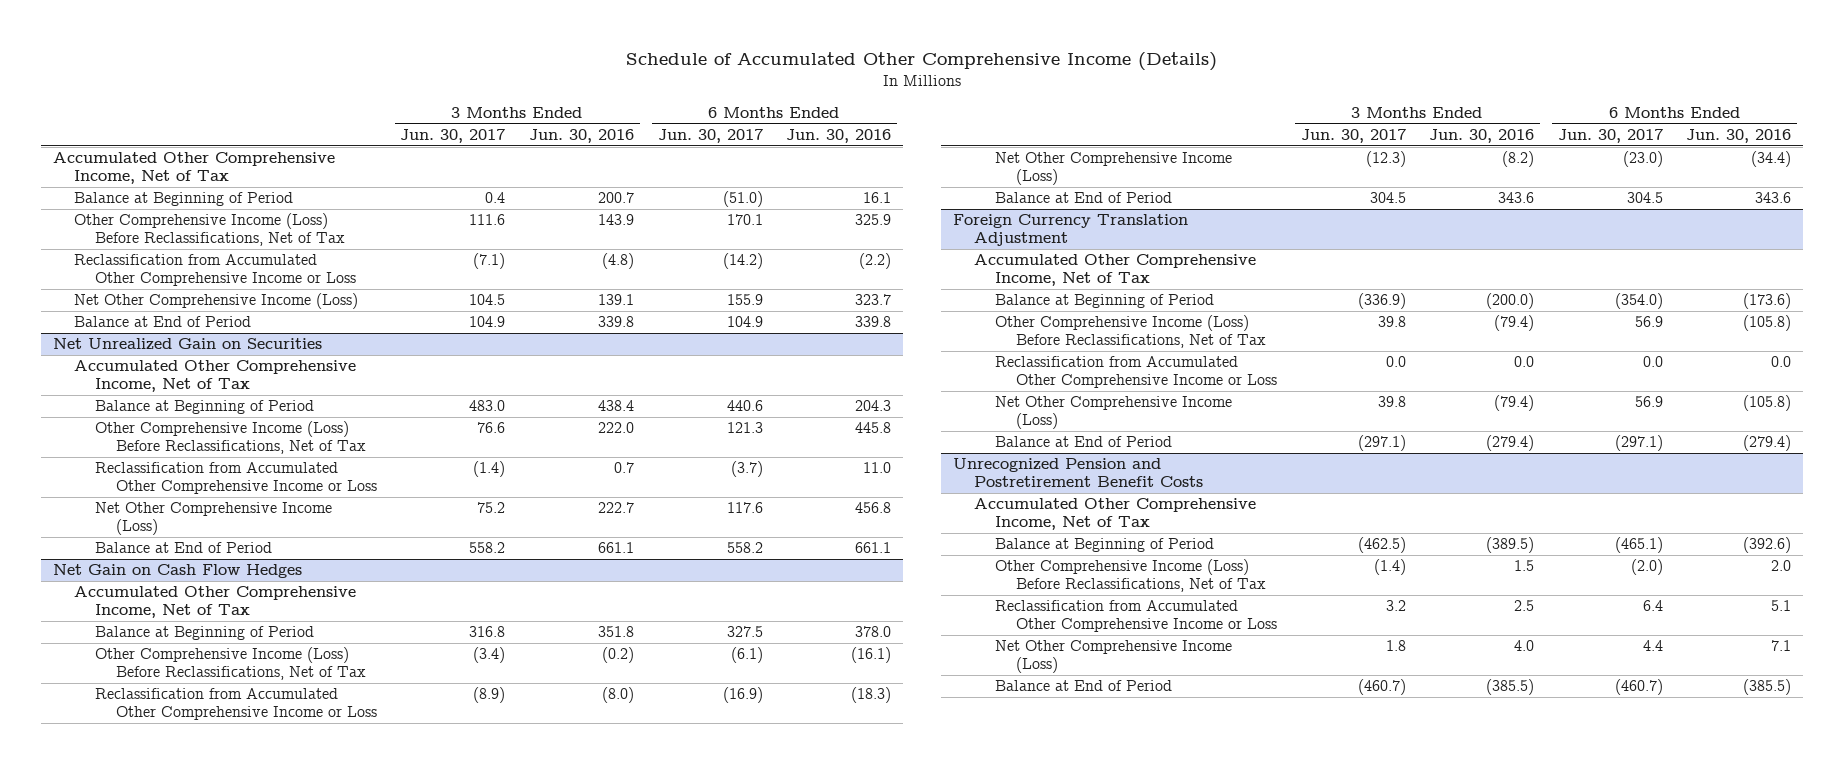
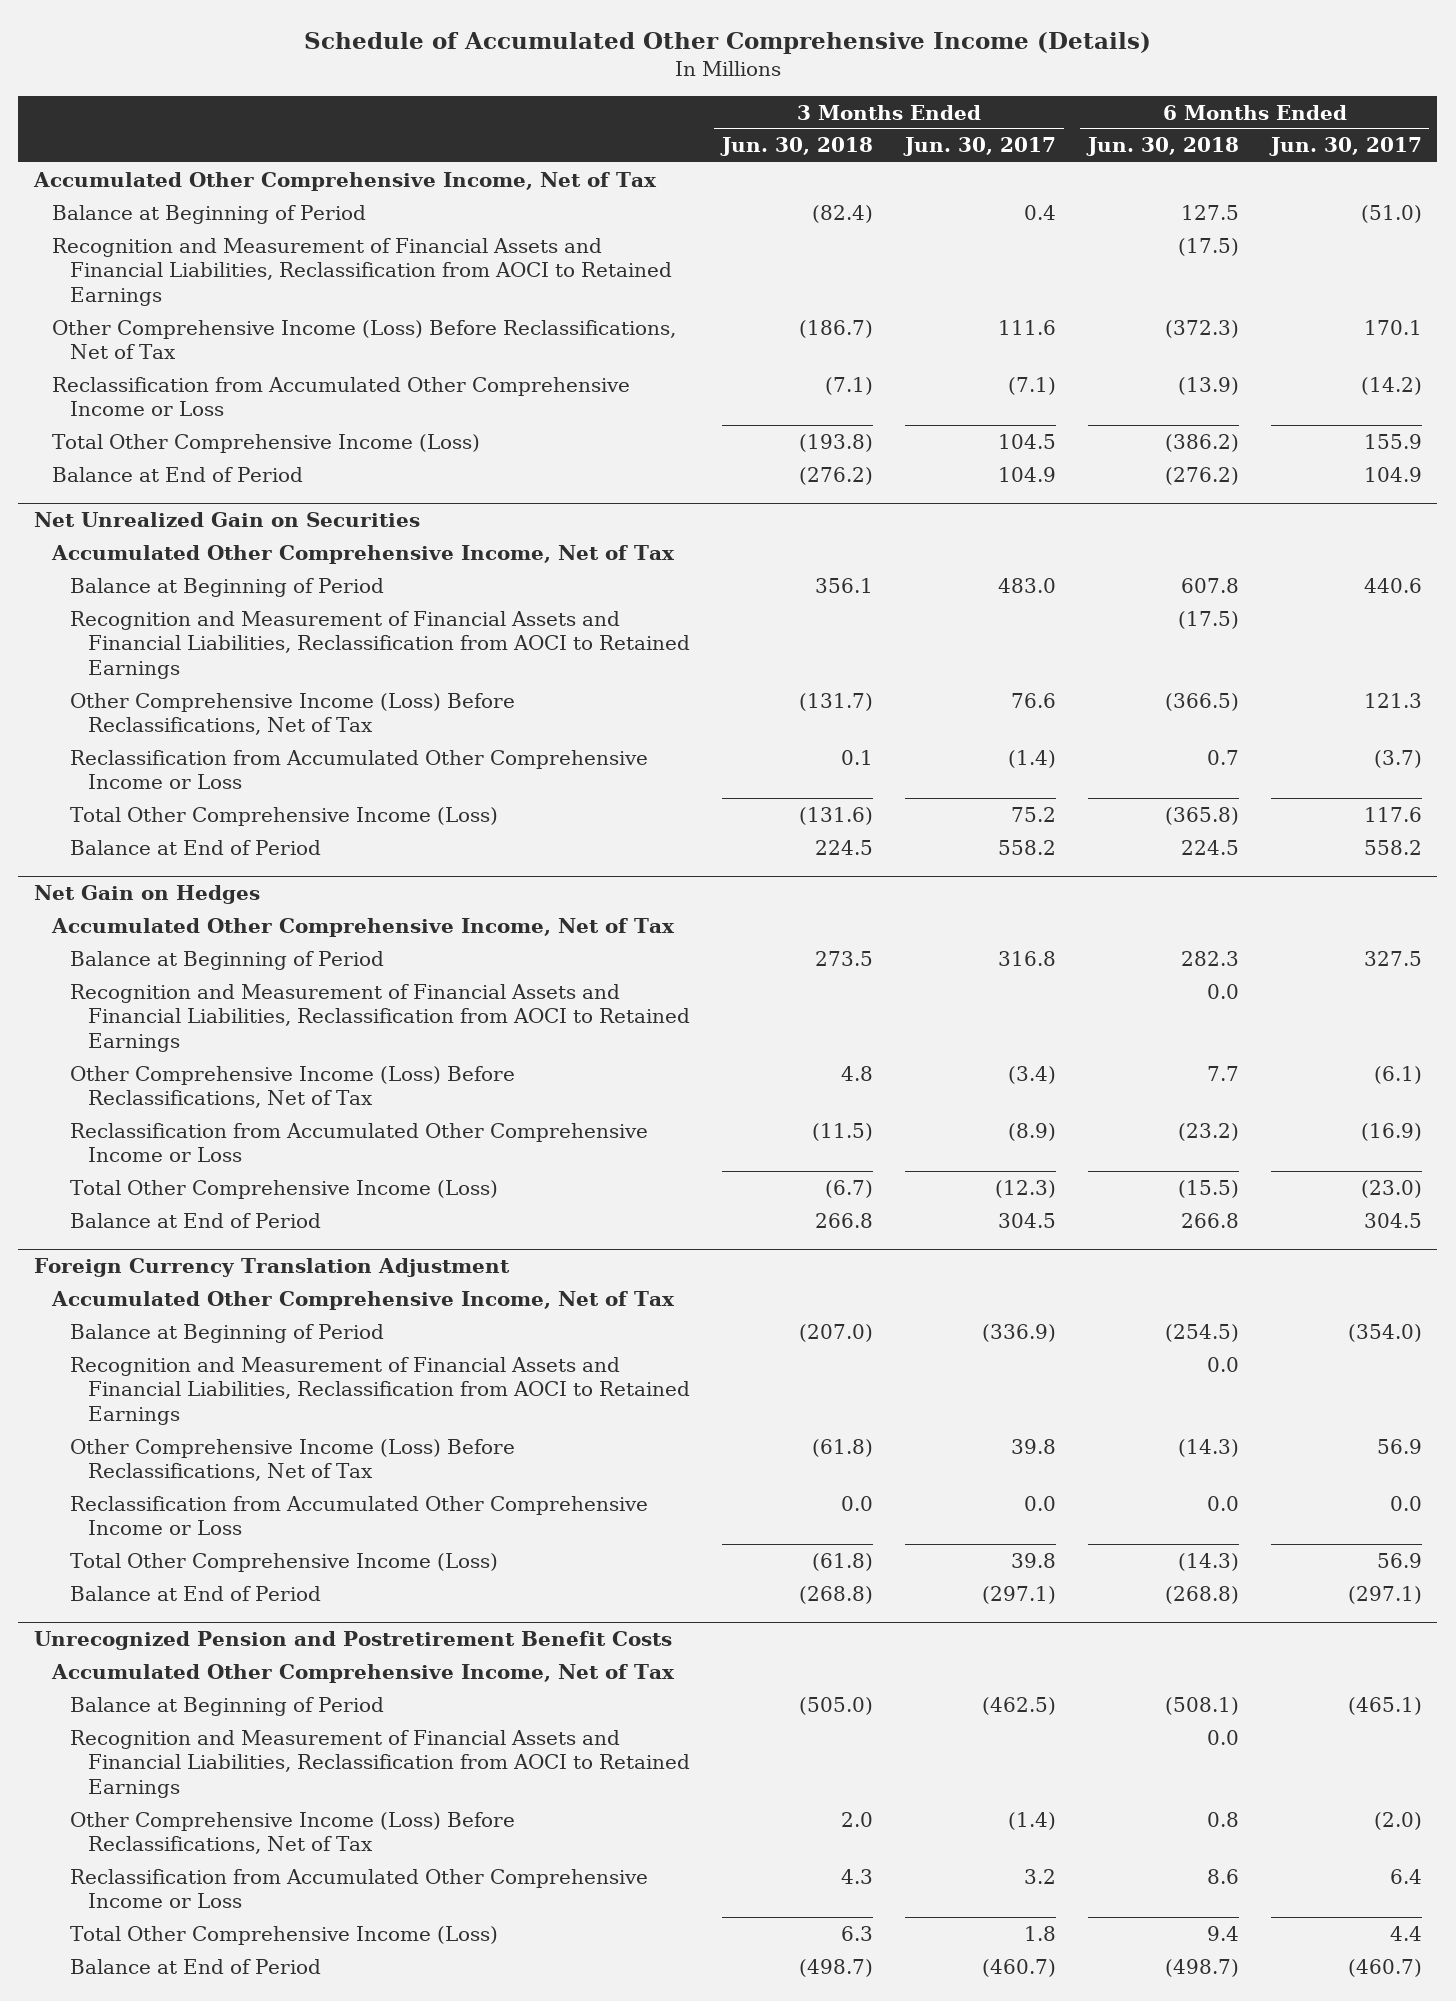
[529,128,635,143] Jun. 30, 2016 -> none
[786,128,892,143] Jun. 30, 2016 -> none
none -> [720,137,874,157] Jun. 30, 2018
none -> [1085,137,1239,157] Jun. 30, 2018
none -> [52,237,673,306] Recognition and Measurement of Financial Assets and Financial Liabilities, Reclassification from AOCI to Retained Earnings
[74,293,359,310] Net Other Comprehensive Income (Loss) -> [52,433,481,453] Total Other Comprehensive Income (Loss)
none -> [70,610,691,679] Recognition and Measurement of Financial Assets and Financial Liabilities, Reclassification from AOCI to Retained Earnings
[94,502,332,536] Net Other Comprehensive Income (Loss) -> [70,806,499,826] Total Other Comprehensive Income (Loss)
[53,564,303,579] Net Gain on Cash Flow Hedges -> [34,884,261,904] Net Gain on Hedges
none -> [70,983,691,1052] Recognition and Measurement of Financial Assets and Financial Liabilities, Reclassification from AOCI to Retained Earnings
[995,152,1233,186] Net Other Comprehensive Income (Loss) -> [70,1179,499,1199] Total Other Comprehensive Income (Loss)
none -> [70,1356,691,1425] Recognition and Measurement of Financial Assets and Financial Liabilities, Reclassification from AOCI to Retained Earnings
[995,396,1233,430] Net Other Comprehensive Income (Loss) -> [70,1552,499,1572] Total Other Comprehensive Income (Loss)
none -> [70,1729,691,1798] Recognition and Measurement of Financial Assets and Financial Liabilities, Reclassification from AOCI to Retained Earnings
[995,640,1233,674] Net Other Comprehensive Income (Loss) -> [70,1925,499,1945] Total Other Comprehensive Income (Loss)

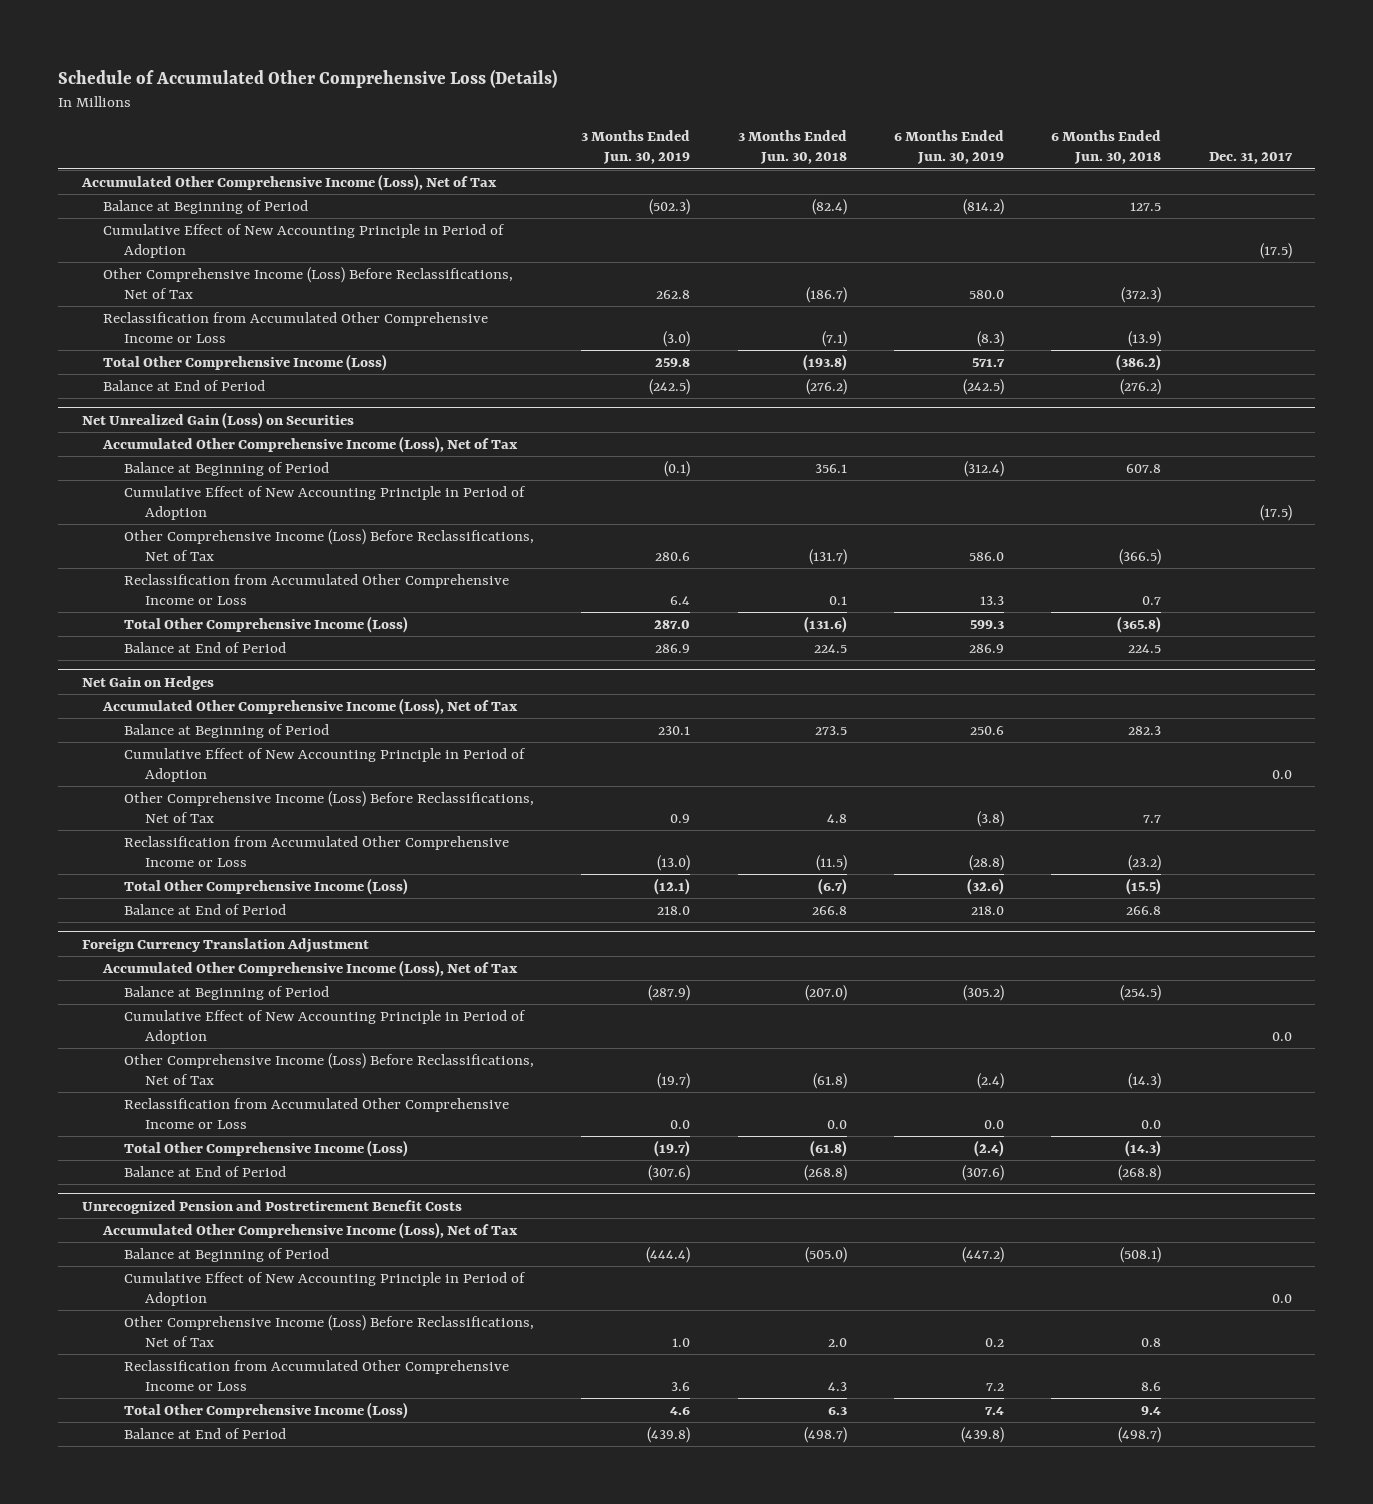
[303,32,1151,55] Schedule of Accumulated Other Comprehensive Income (Details) -> [58,69,558,89] Schedule of Accumulated Other Comprehensive Loss (Details)
[902,137,1056,157] Jun. 30, 2017 -> none
[1268,137,1422,157] Jun. 30, 2017 -> none
none -> [581,130,691,165] 3 Months Ended Jun. 30, 2019
none -> [893,130,1004,165] 6 Months Ended Jun. 30, 2019
none -> [1208,152,1293,165] Dec. 31, 2017
[33,171,658,191] Accumulated Other Comprehensive Income, Net of Tax -> [80,173,497,191] Accumulated Other Comprehensive Income (Loss), Net of Tax
[52,237,673,306] Recognition and Measurement of Financial Assets and Financial Liabilities, Reclassification from AOCI to Retained Earnings -> none
none -> [102,223,505,258] Cumulative Effect of New Accounting Principle in Period of Adoption
[34,511,421,527] Net Unrealized Gain on Securities -> [81,411,354,429] Net Unrealized Gain (Loss) on Securities
[51,544,676,564] Accumulated Other Comprehensive Income, Net of Tax -> [101,435,518,453] Accumulated Other Comprehensive Income (Loss), Net of Tax
[70,610,691,679] Recognition and Measurement of Financial Assets and Financial Liabilities, Reclassification from AOCI to Retained Earnings -> none
none -> [123,485,526,520] Cumulative Effect of New Accounting Principle in Period of Adoption
[51,917,676,937] Accumulated Other Comprehensive Income, Net of Tax -> [101,697,518,715] Accumulated Other Comprehensive Income (Loss), Net of Tax
[70,983,691,1052] Recognition and Measurement of Financial Assets and Financial Liabilities, Reclassification from AOCI to Retained Earnings -> none
none -> [123,747,526,782] Cumulative Effect of New Accounting Principle in Period of Adoption
[51,1290,676,1310] Accumulated Other Comprehensive Income, Net of Tax -> [101,959,518,977] Accumulated Other Comprehensive Income (Loss), Net of Tax
[70,1356,691,1425] Recognition and Measurement of Financial Assets and Financial Liabilities, Reclassification from AOCI to Retained Earnings -> none
none -> [123,1009,526,1044] Cumulative Effect of New Accounting Principle in Period of Adoption
[51,1663,676,1683] Accumulated Other Comprehensive Income, Net of Tax -> [101,1221,518,1239] Accumulated Other Comprehensive Income (Loss), Net of Tax
[70,1729,691,1798] Recognition and Measurement of Financial Assets and Financial Liabilities, Reclassification from AOCI to Retained Earnings -> none
none -> [123,1271,526,1306] Cumulative Effect of New Accounting Principle in Period of Adoption

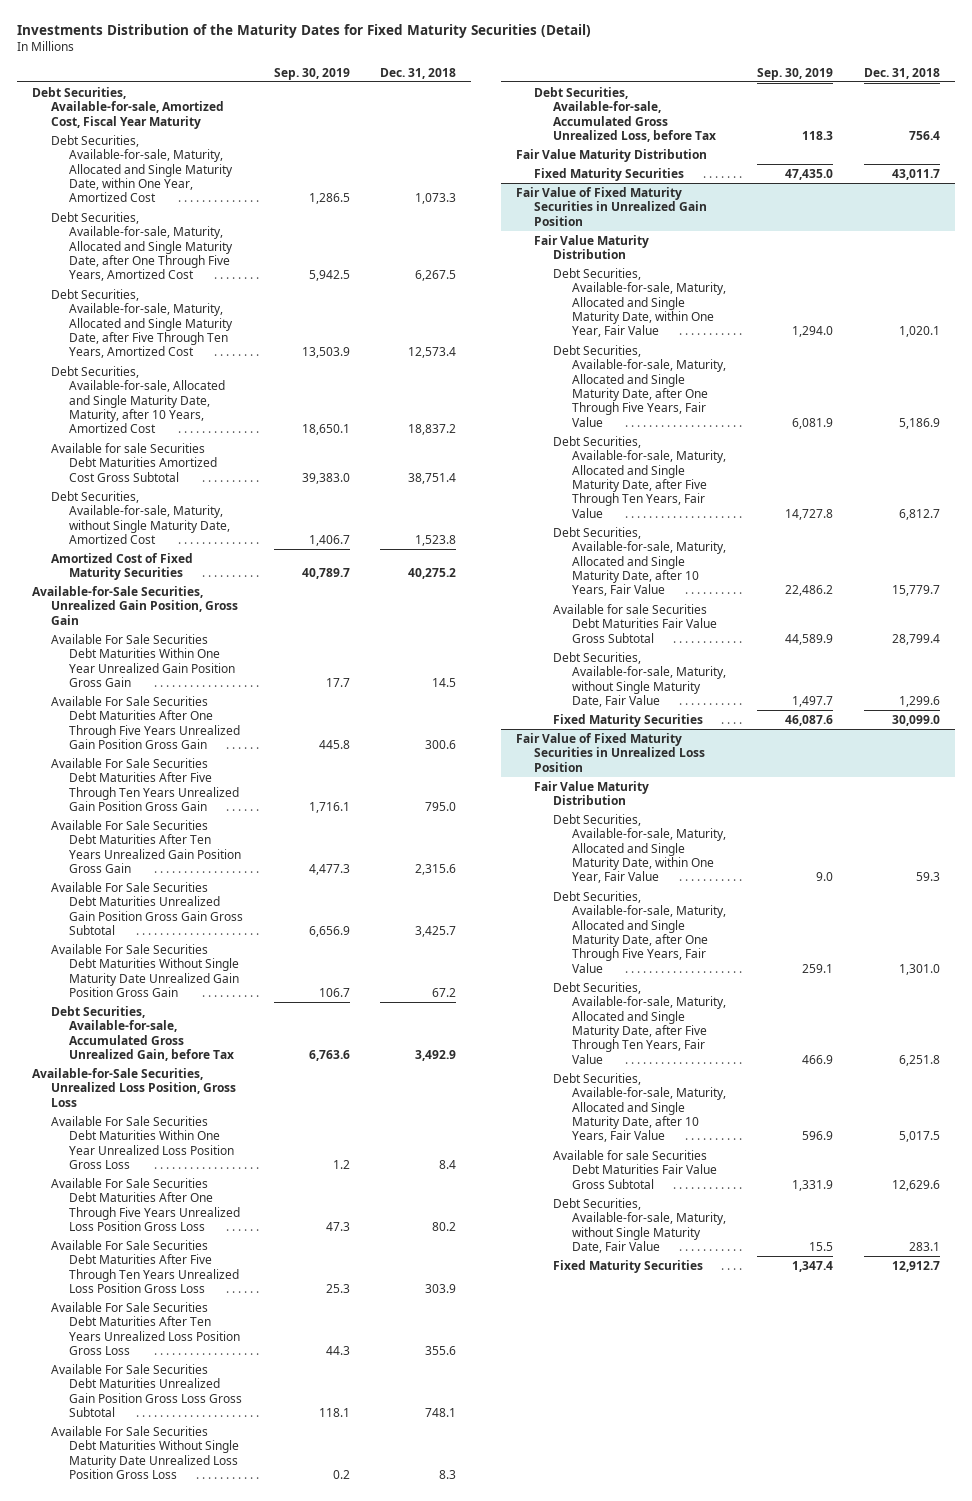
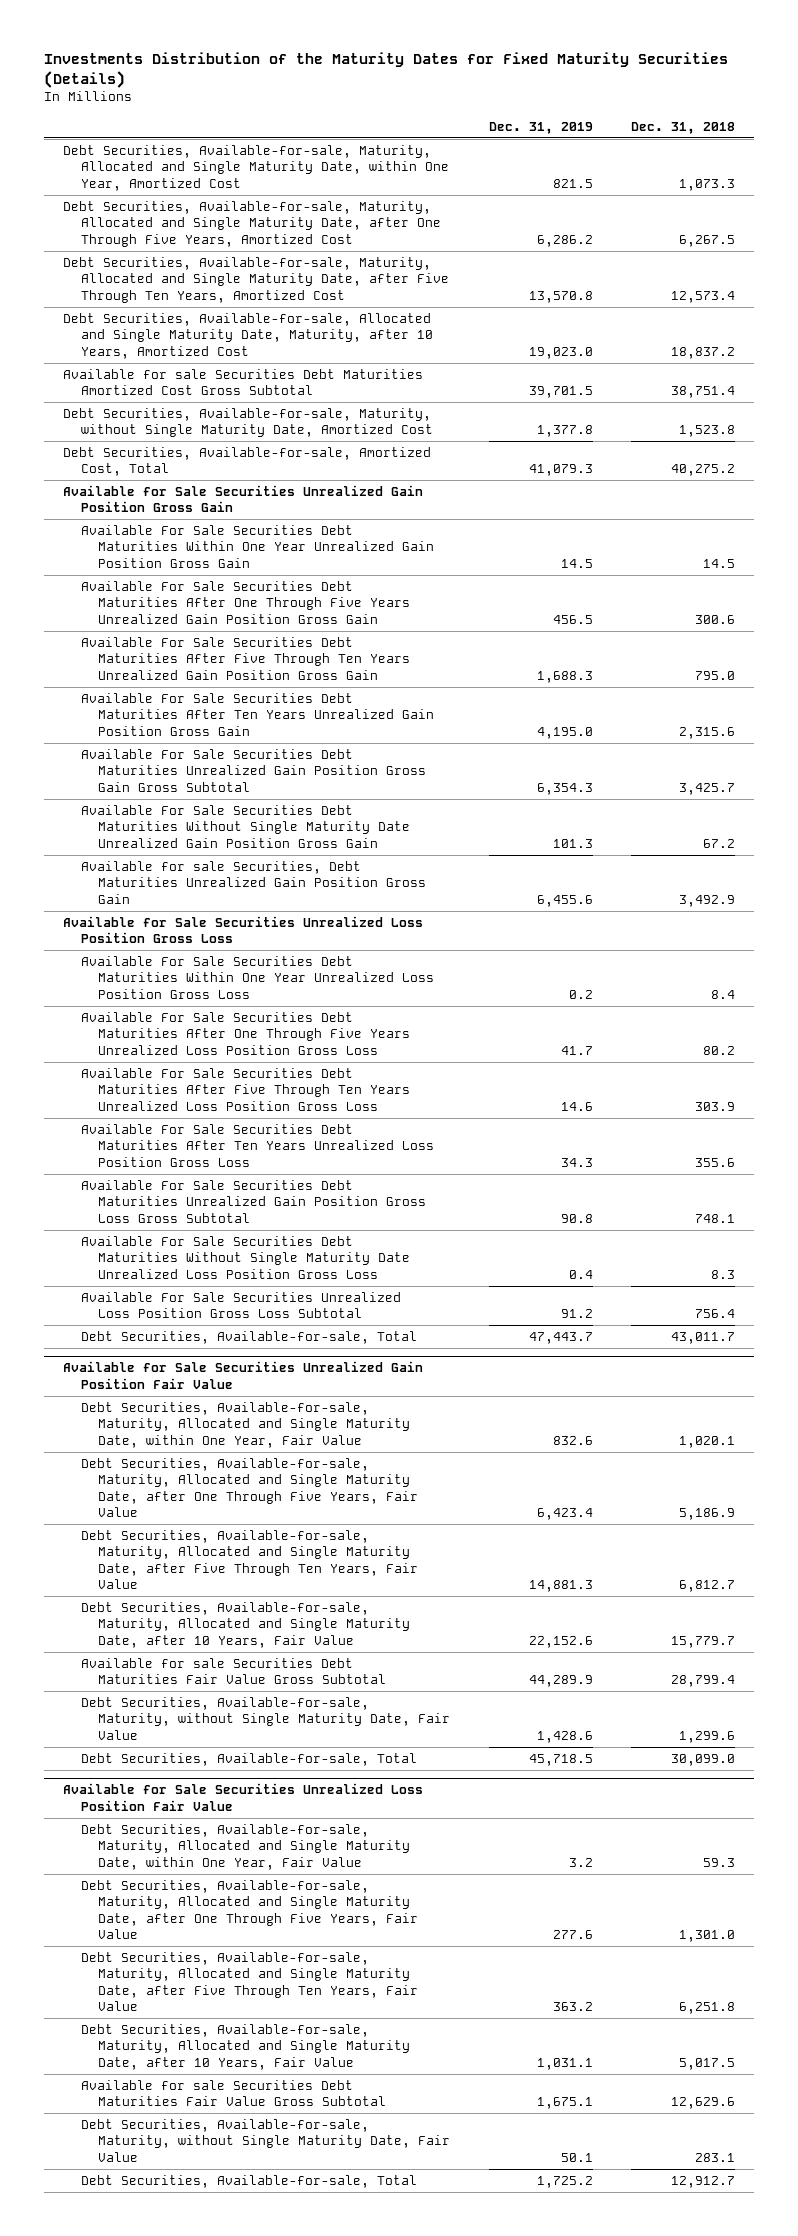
[17,24,592,39] Investments Distribution of the Maturity Dates for Fixed Maturity Securities (Detail) -> [43,51,728,88] Investments Distribution of the Maturity Dates for Fixed Maturity Securities (Details)
[273,67,350,80] Sep. 30, 2019 -> none
none -> [488,121,593,134] Dec. 31, 2019
[32,86,224,129] Debt Securities, Available-for-sale, Amortized Cost, Fiscal Year Maturity -> none
[50,552,193,581] Amortized Cost of Fixed Maturity Securities -> [62,447,431,477] Debt Securities, Available-for-sale, Amortized Cost, Total
[32,585,238,625] Available-for-Sale Securities, Unrealized Gain Position, Gross Gain -> [62,485,423,513] Available for Sale Securities Unrealized Gain Position Gross Gain
[50,1005,235,1062] Debt Securities, Available-for-sale, Accumulated Gross Unrealized Gain, before Tax -> [80,861,427,904] Available for sale Securities, Debt Maturities Unrealized Gain Position Gross Gain
[32,1067,236,1107] Available-for-Sale Securities, Unrealized Loss Position, Gross Loss -> [62,916,423,944] Available for Sale Securities Unrealized Loss Position Gross Loss
[515,148,707,162] Fair Value Maturity Distribution -> none
[534,234,650,260] Fair Value Maturity Distribution -> none
[534,86,717,143] Debt Securities, Available-for-sale, Accumulated Gross Unrealized Loss, before Tax -> [80,1292,401,1319] Available For Sale Securities Unrealized Loss Position Gross Loss Subtotal
[534,167,685,181] Fixed Maturity Securities -> [80,1331,417,1345] Debt Securities, Available-for-sale, Total
[515,186,708,226] Fair Value of Fixed Maturity Securities in Unrealized Gain Position -> [62,1361,423,1389] Available for Sale Securities Unrealized Gain Position Fair Value
[534,780,650,806] Fair Value Maturity Distribution -> none
[553,713,704,727] Fixed Maturity Securities -> [80,1753,417,1767] Debt Securities, Available-for-sale, Total
[515,732,706,772] Fair Value of Fixed Maturity Securities in Unrealized Loss Position -> [62,1783,423,1811] Available for Sale Securities Unrealized Loss Position Fair Value
[553,1259,704,1273] Fixed Maturity Securities -> [80,2175,417,2189] Debt Securities, Available-for-sale, Total

